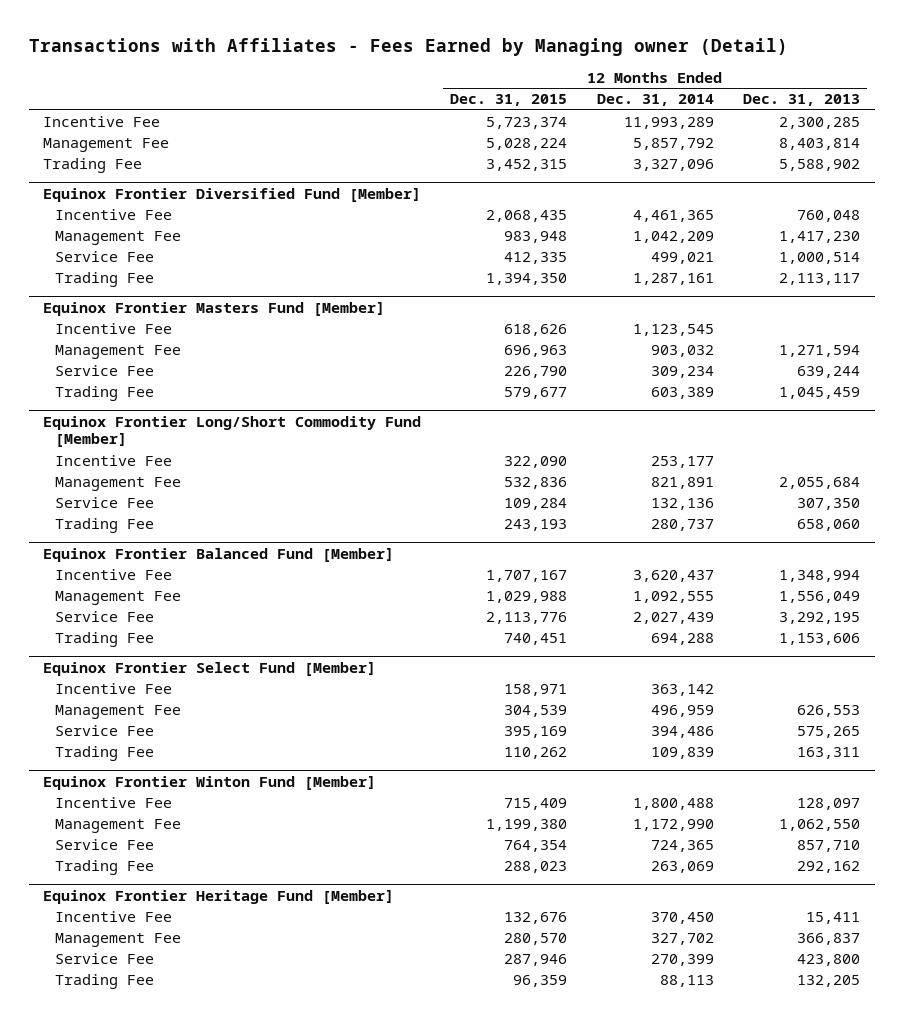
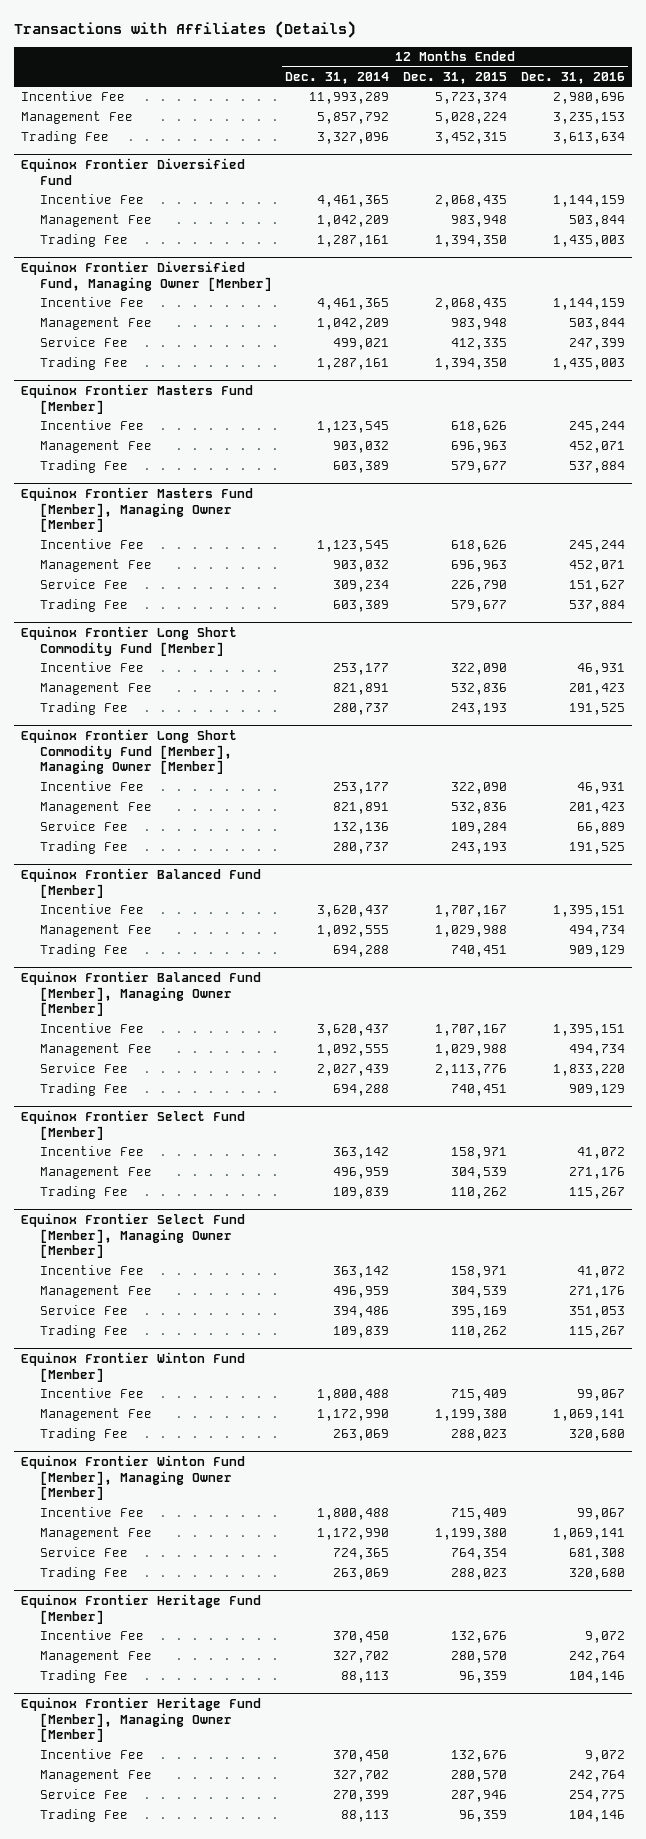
[28,37,788,56] Transactions with Affiliates - Fees Earned by Managing owner (Detail) -> [14,21,357,39] Transactions with Affiliates (Details)
[742,94,860,107] Dec. 31, 2013 -> none
none -> [520,71,625,84] Dec. 31, 2016
[43,187,422,202] Equinox Frontier Diversified Fund [Member] -> [20,158,245,185] Equinox Frontier Diversified Fund
none -> [39,234,128,248] Trading Fee
none -> [20,261,272,291] Equinox Frontier Diversified Fund, Managing Owner [Member]
none -> [39,297,144,308] Incentive Fee
none -> [39,317,152,331] Management Fee
none -> [39,460,128,474] Trading Fee
none -> [20,487,253,533] Equinox Frontier Masters Fund [Member], Managing Owner [Member]
none -> [39,539,144,550] Incentive Fee
none -> [39,559,152,573] Management Fee
[43,415,422,448] Equinox Frontier Long/Short Commodity Fund [Member] -> [20,626,237,656] Equinox Frontier Long Short Commodity Fund [Member]
none -> [39,702,128,716] Trading Fee
none -> [20,729,237,775] Equinox Frontier Long Short Commodity Fund [Member], Managing Owner [Member]
none -> [39,781,144,792] Incentive Fee
none -> [39,801,152,815] Management Fee
none -> [39,944,128,958] Trading Fee
none -> [20,971,261,1017] Equinox Frontier Balanced Fund [Member], Managing Owner [Member]
none -> [39,1023,144,1034] Incentive Fee
none -> [39,1043,152,1057] Management Fee
none -> [39,1186,128,1200] Trading Fee
none -> [20,1213,245,1259] Equinox Frontier Select Fund [Member], Managing Owner [Member]
none -> [39,1265,144,1276] Incentive Fee
none -> [39,1285,152,1299] Management Fee
none -> [39,1428,128,1442] Trading Fee
none -> [20,1455,245,1501] Equinox Frontier Winton Fund [Member], Managing Owner [Member]
none -> [39,1507,144,1518] Incentive Fee
none -> [39,1527,152,1541] Management Fee
none -> [39,1670,128,1684] Trading Fee
none -> [20,1697,261,1743] Equinox Frontier Heritage Fund [Member], Managing Owner [Member]
none -> [39,1749,144,1760] Incentive Fee
none -> [39,1769,152,1783] Management Fee

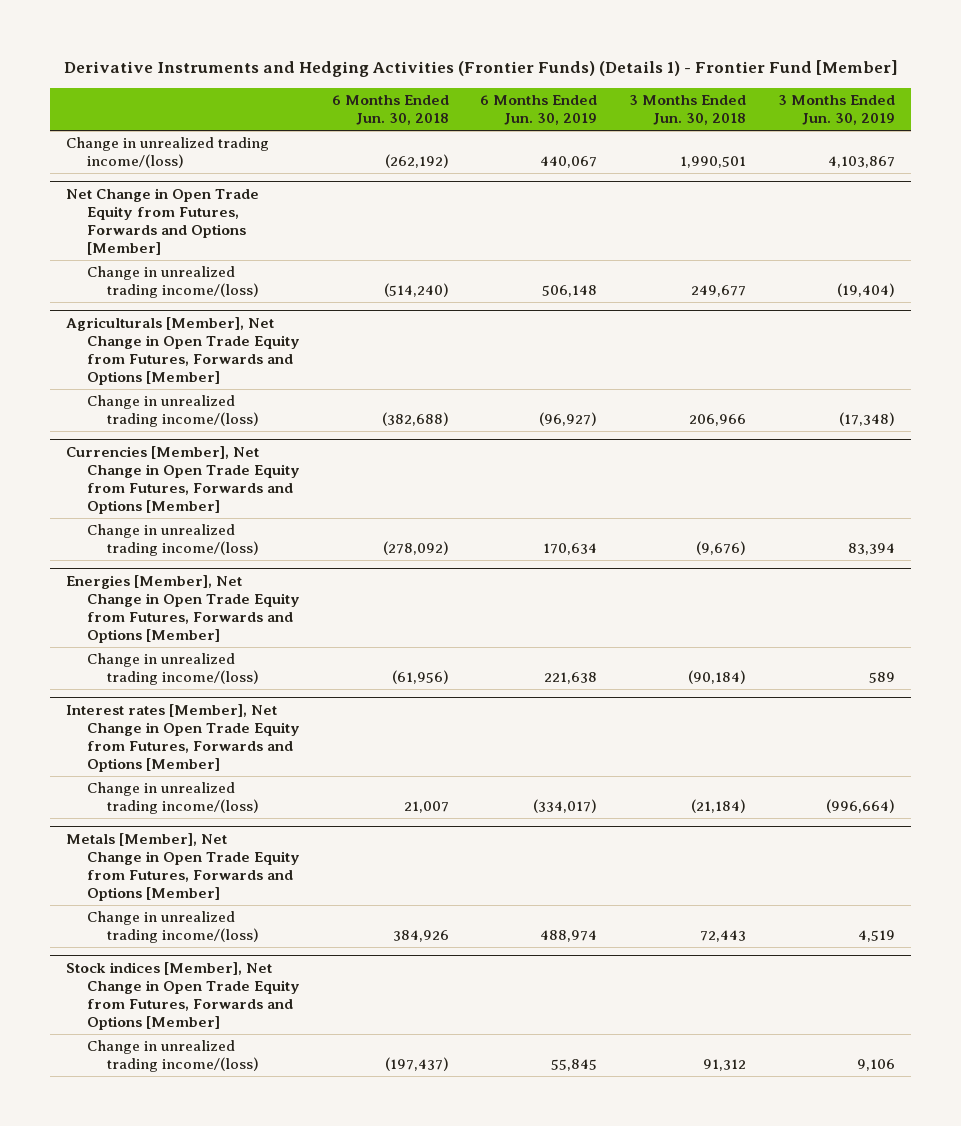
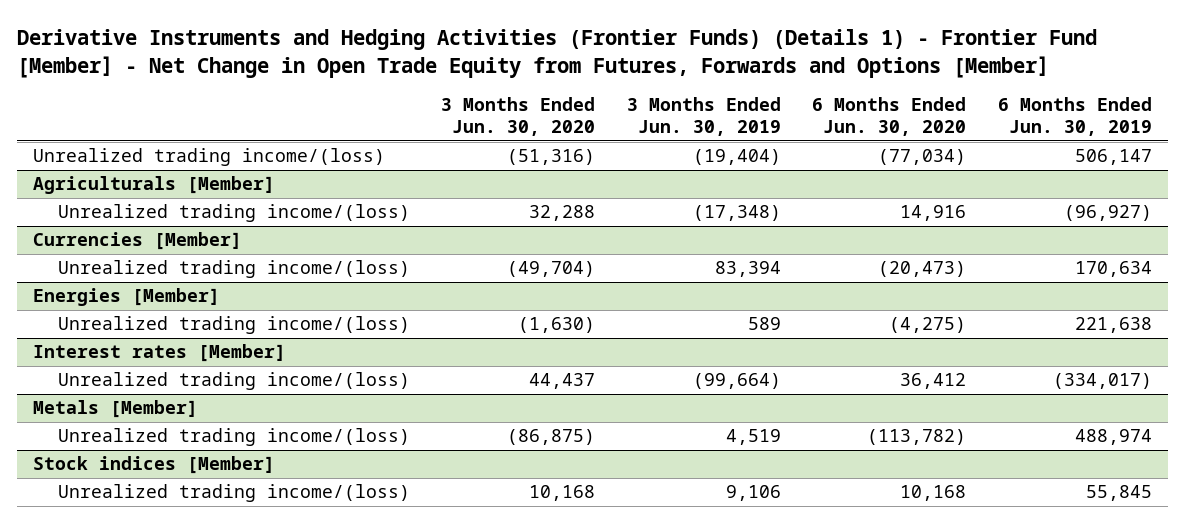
[63,60,898,78] Derivative Instruments and Hedging Activities (Frontier Funds) (Details 1) - Frontier Fund [Member] -> [17,28,1098,78] Derivative Instruments and Hedging Activities (Frontier Funds) (Details 1) - Frontier Fund [Member] - Net Change in Open Trade Equity from Futures, Forwards and Options [Member]
[331,95,449,125] 6 Months Ended Jun. 30, 2018 -> none
[629,95,747,125] 3 Months Ended Jun. 30, 2018 -> none
none -> [441,96,596,137] 3 Months Ended Jun. 30, 2020
none -> [812,96,967,137] 6 Months Ended Jun. 30, 2020
[66,317,300,385] Agriculturals [Member], Net Change in Open Trade Equity from Futures, Forwards and Options [Member] -> none
[66,446,300,514] Currencies [Member], Net Change in Open Trade Equity from Futures, Forwards and Options [Member] -> none
[66,575,300,643] Energies [Member], Net Change in Open Trade Equity from Futures, Forwards and Options [Member] -> none
[66,704,300,772] Interest rates [Member], Net Change in Open Trade Equity from Futures, Forwards and Options [Member] -> none
[66,833,300,901] Metals [Member], Net Change in Open Trade Equity from Futures, Forwards and Options [Member] -> none
[66,962,300,1030] Stock indices [Member], Net Change in Open Trade Equity from Futures, Forwards and Options [Member] -> none
[86,1040,260,1073] Change in unrealized trading income/(loss) -> none
[66,137,270,169] Change in unrealized trading income/(loss) -> [32,148,385,167] Unrealized trading income/(loss)
[540,156,598,169] 440,067 -> [1075,149,1153,166] 506,147
[828,156,896,169] 4,103,867 -> [692,149,781,166] (19,404)
[66,188,260,255] Net Change in Open Trade Equity from Futures, Forwards and Options [Member] -> [32,176,275,195] Agriculturals [Member]
[86,266,260,299] Change in unrealized trading income/(loss) -> [57,204,410,223] Unrealized trading income/(loss)
[542,285,598,298] 506,148 -> [1064,205,1153,222] (96,927)
[837,283,896,298] (19,404) -> [692,205,781,222] (17,348)
none -> [32,232,242,251] Currencies [Member]
[86,395,260,428] Change in unrealized trading income/(loss) -> [57,260,410,279] Unrealized trading income/(loss)
[539,412,598,427] (96,927) -> [1075,261,1153,278] 170,634
[839,412,896,427] (17,348) -> [714,261,781,278] 83,394
none -> [32,288,220,307] Energies [Member]
[86,524,260,557] Change in unrealized trading income/(loss) -> [57,316,410,335] Unrealized trading income/(loss)
[543,543,598,556] 170,634 -> [1075,317,1153,334] 221,638
[848,543,896,556] 83,394 -> [747,317,781,331] 589
none -> [32,344,286,363] Interest rates [Member]
[86,653,260,686] Change in unrealized trading income/(loss) -> [57,372,410,391] Unrealized trading income/(loss)
[544,672,598,685] 221,638 -> [1053,373,1153,390] (334,017)
[869,672,896,684] 589 -> [692,373,781,390] (99,664)
none -> [32,400,198,419] Metals [Member]
[86,782,260,815] Change in unrealized trading income/(loss) -> [57,428,410,447] Unrealized trading income/(loss)
[533,799,598,814] (334,017) -> [1075,429,1153,446] 488,974
[826,799,896,814] (996,664) -> [725,429,781,446] 4,519
none -> [32,456,275,475] Stock indices [Member]
[86,911,260,944] Change in unrealized trading income/(loss) -> [57,484,410,503] Unrealized trading income/(loss)
[540,930,598,943] 488,974 -> [1086,485,1153,502] 55,845
[858,930,896,943] 4,519 -> [725,485,781,502] 9,106

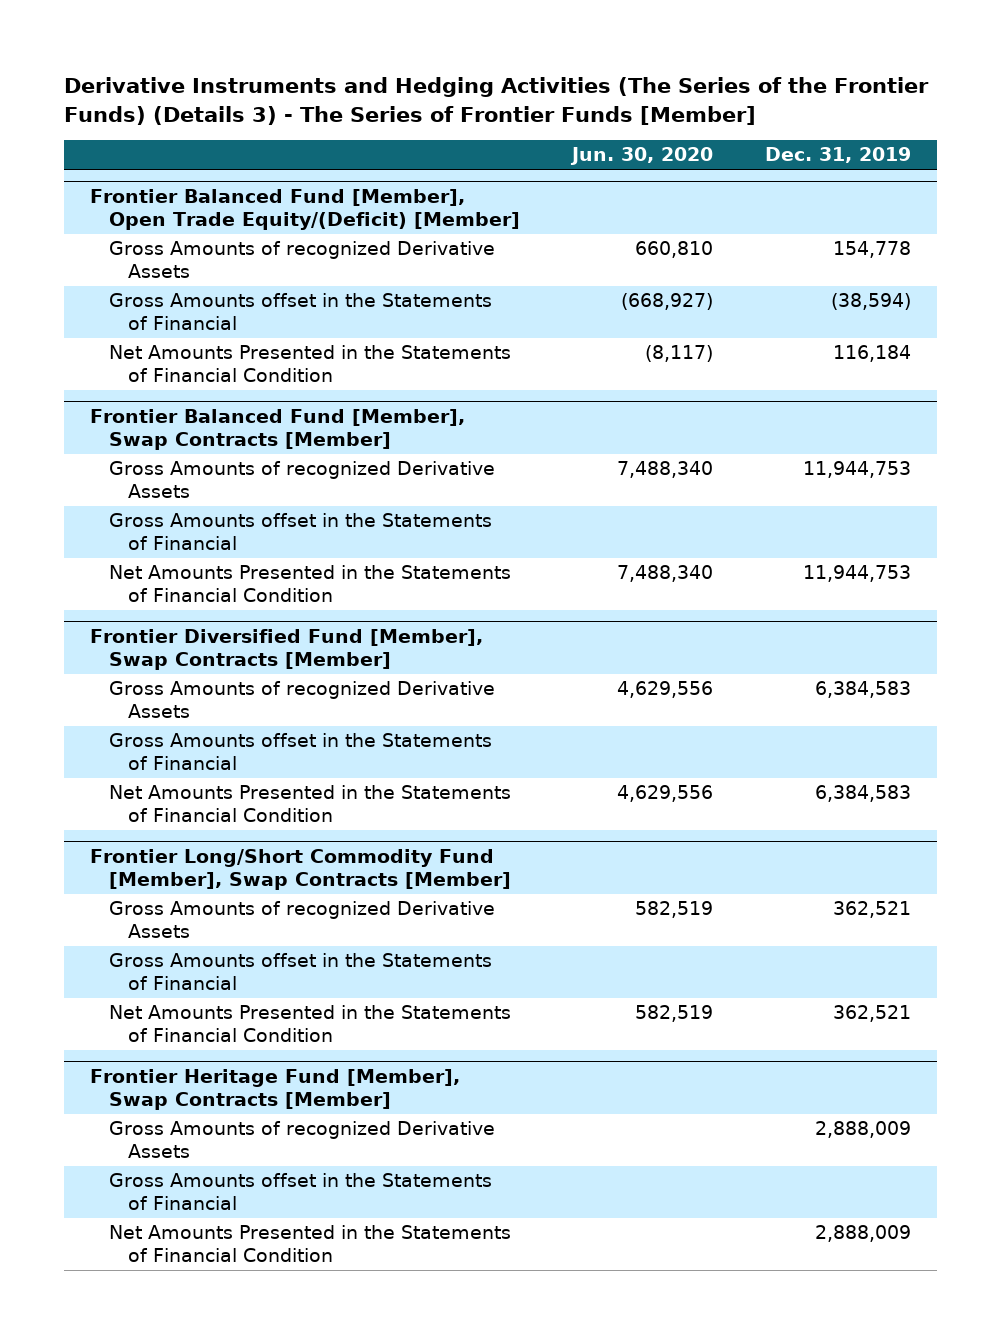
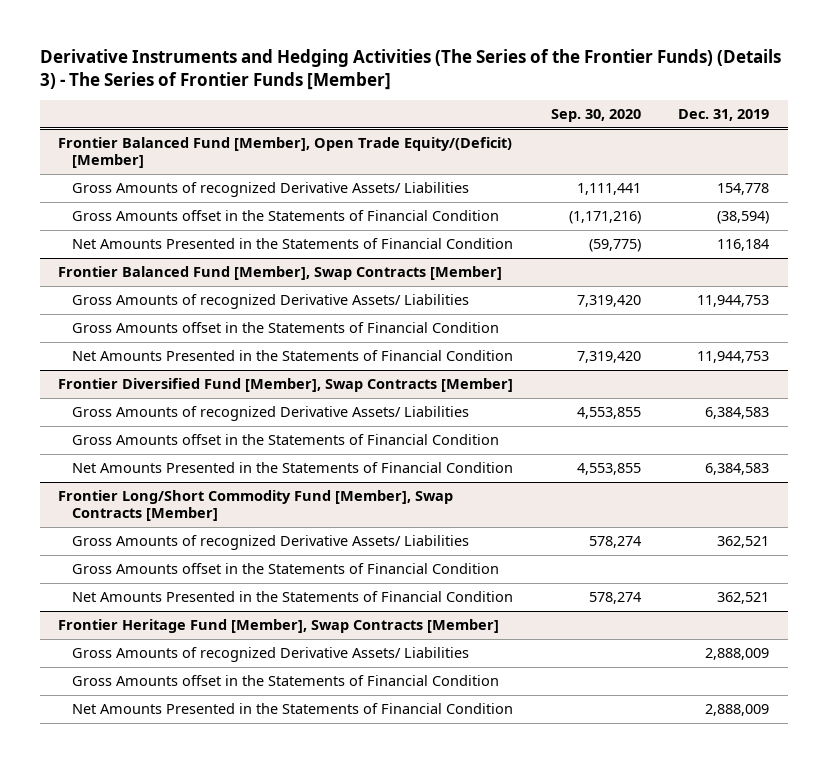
[569,147,713,166] Jun. 30, 2020 -> none
none -> [550,109,641,123] Sep. 30, 2020
[109,241,496,279] Gross Amounts of recognized Derivative Assets -> [71,182,469,198] Gross Amounts of recognized Derivative Assets/ Liabilities
[109,293,493,331] Gross Amounts offset in the Statements of Financial -> [71,210,499,222] Gross Amounts offset in the Statements of Financial Condition
[109,461,496,499] Gross Amounts of recognized Derivative Assets -> [71,294,469,310] Gross Amounts of recognized Derivative Assets/ Liabilities
[109,513,493,551] Gross Amounts offset in the Statements of Financial -> [71,322,499,334] Gross Amounts offset in the Statements of Financial Condition
[109,681,496,719] Gross Amounts of recognized Derivative Assets -> [71,406,469,422] Gross Amounts of recognized Derivative Assets/ Liabilities
[109,733,493,771] Gross Amounts offset in the Statements of Financial -> [71,434,499,446] Gross Amounts offset in the Statements of Financial Condition
[109,901,496,939] Gross Amounts of recognized Derivative Assets -> [71,535,469,551] Gross Amounts of recognized Derivative Assets/ Liabilities
[109,953,493,991] Gross Amounts offset in the Statements of Financial -> [71,563,499,575] Gross Amounts offset in the Statements of Financial Condition
[109,1121,496,1159] Gross Amounts of recognized Derivative Assets -> [71,647,469,663] Gross Amounts of recognized Derivative Assets/ Liabilities
[109,1173,493,1211] Gross Amounts offset in the Statements of Financial -> [71,675,499,687] Gross Amounts offset in the Statements of Financial Condition

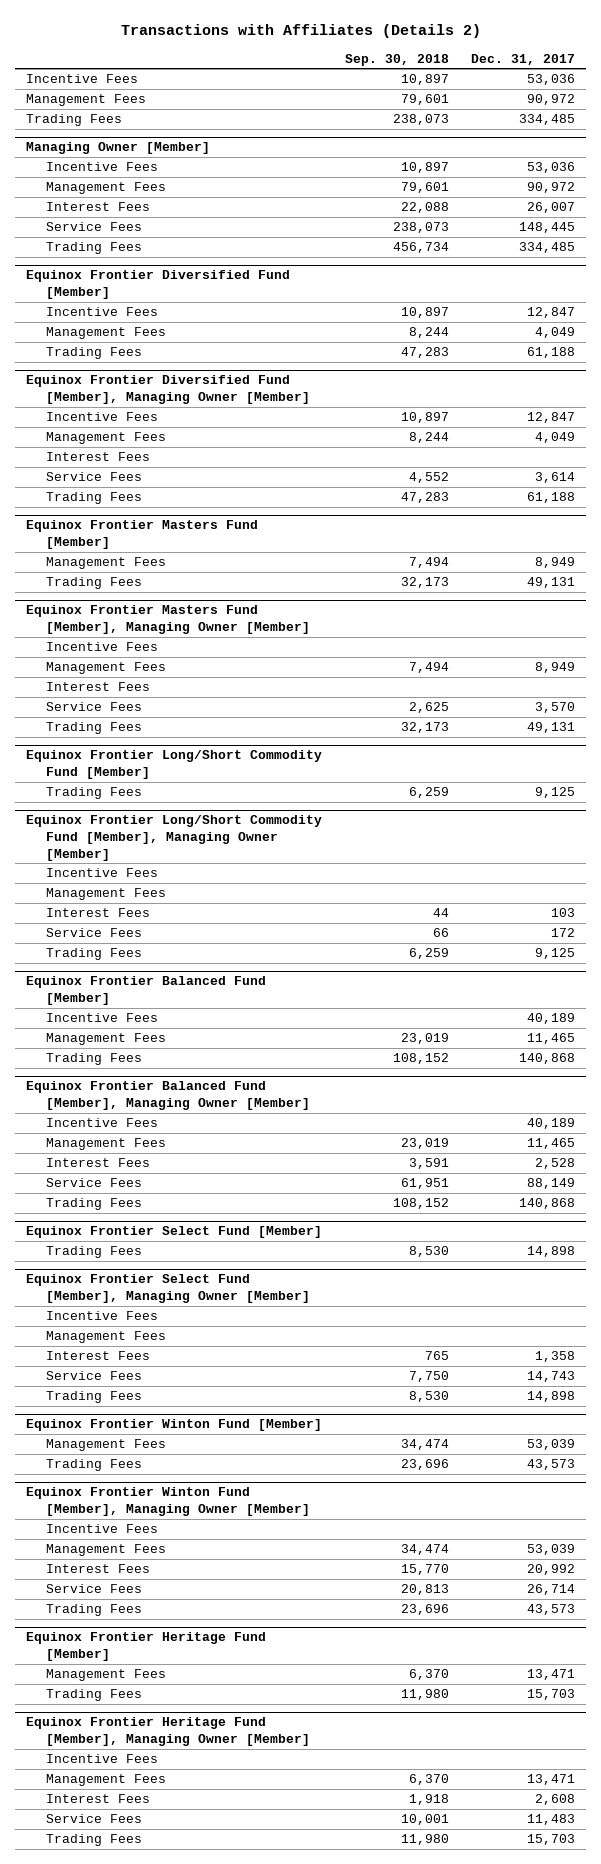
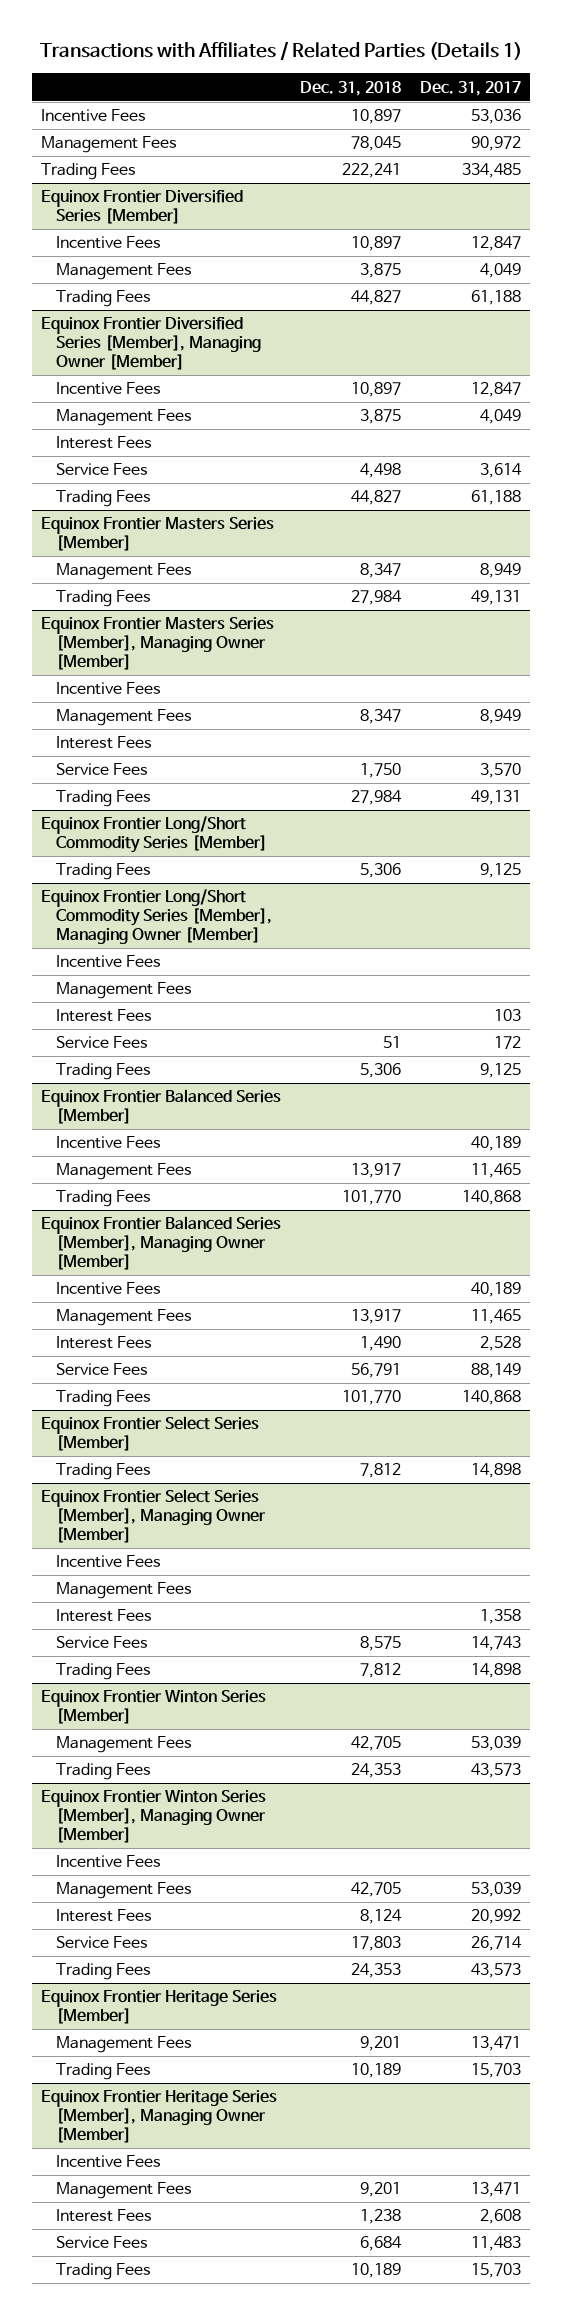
[120,24,481,39] Transactions with Affiliates (Details 2) -> [40,41,523,61] Transactions with Affiliates / Related Parties (Details 1)
[344,53,449,66] Sep. 30, 2018 -> none
none -> [300,80,402,96] Dec. 31, 2018
[26,142,211,155] Managing Owner [Member] -> none
[45,162,158,172] Incentive Fees -> none
[45,182,166,195] Management Fees -> none
[45,202,150,212] Interest Fees -> none
[45,222,142,232] Service Fees -> none
[45,242,142,255] Trading Fees -> none
[26,270,291,300] Equinox Frontier Diversified Fund [Member] -> [41,190,244,225] Equinox Frontier Diversified Series [Member]
[26,375,310,405] Equinox Frontier Diversified Fund [Member], Managing Owner [Member] -> [41,317,262,370] Equinox Frontier Diversified Series [Member], Managing Owner [Member]
[26,520,259,550] Equinox Frontier Masters Fund [Member] -> [41,517,275,552] Equinox Frontier Masters Series [Member]
[26,605,310,635] Equinox Frontier Masters Fund [Member], Managing Owner [Member] -> [41,617,275,670] Equinox Frontier Masters Series [Member], Managing Owner [Member]
[26,750,323,780] Equinox Frontier Long/Short Commodity Fund [Member] -> [41,816,268,854] Equinox Frontier Long/Short Commodity Series [Member]
[26,815,323,861] Equinox Frontier Long/Short Commodity Fund [Member], Managing Owner [Member] -> [41,889,273,944] Equinox Frontier Long/Short Commodity Series [Member], Managing Owner [Member]
[26,976,267,1006] Equinox Frontier Balanced Fund [Member] -> [41,1089,282,1125] Equinox Frontier Balanced Series [Member]
[26,1081,310,1111] Equinox Frontier Balanced Fund [Member], Managing Owner [Member] -> [41,1216,282,1270] Equinox Frontier Balanced Series [Member], Managing Owner [Member]
[26,1226,323,1239] Equinox Frontier Select Fund [Member] -> [41,1416,260,1452] Equinox Frontier Select Series [Member]
[26,1274,310,1304] Equinox Frontier Select Fund [Member], Managing Owner [Member] -> [41,1489,267,1543] Equinox Frontier Select Series [Member], Managing Owner [Member]
[26,1419,323,1432] Equinox Frontier Winton Fund [Member] -> [41,1690,267,1725] Equinox Frontier Winton Series [Member]
[26,1487,310,1517] Equinox Frontier Winton Fund [Member], Managing Owner [Member] -> [41,1790,267,1843] Equinox Frontier Winton Series [Member], Managing Owner [Member]
[26,1632,267,1662] Equinox Frontier Heritage Fund [Member] -> [41,1990,278,2025] Equinox Frontier Heritage Series [Member]
[26,1717,310,1747] Equinox Frontier Heritage Fund [Member], Managing Owner [Member] -> [41,2090,278,2143] Equinox Frontier Heritage Series [Member], Managing Owner [Member]

